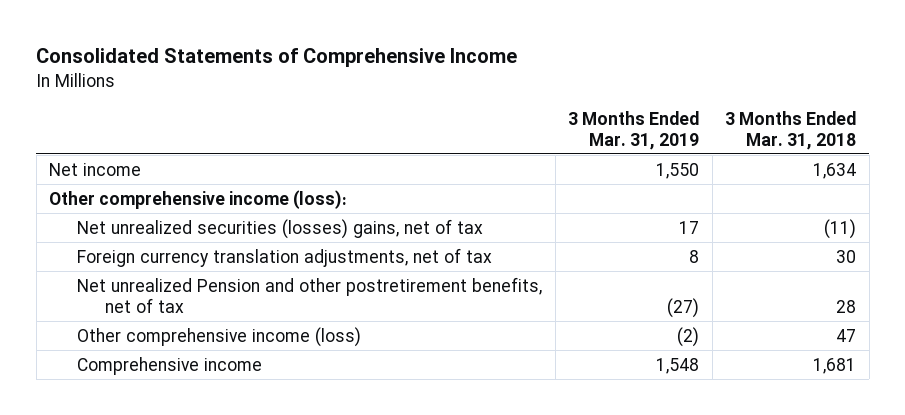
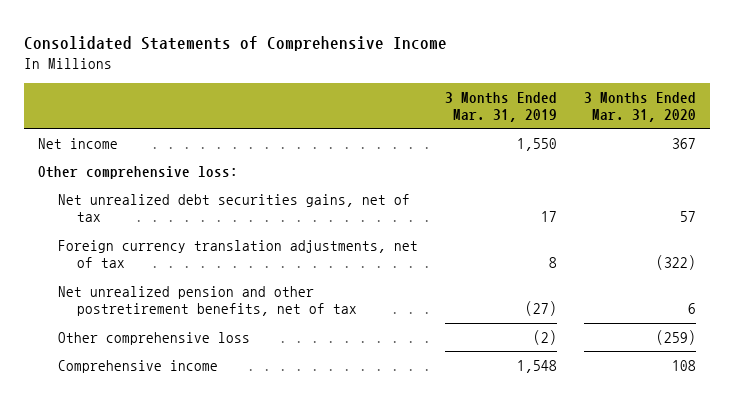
[725,110,857,150] 3 Months Ended Mar. 31, 2018 -> none
none -> [584,91,697,123] 3 Months Ended Mar. 31, 2020
[49,189,348,209] Other comprehensive income (loss): -> [38,165,239,179] Other comprehensive loss:
[76,218,483,239] Net unrealized securities (losses) gains, net of tax -> [57,193,410,223] Net unrealized debt securities gains, net of tax
[76,276,542,313] Net unrealized Pension and other postretirement benefits, net of tax -> [57,285,358,317] Net unrealized pension and other postretirement benefits, net of tax
[76,326,361,347] Other comprehensive income (loss) -> [57,331,250,345] Other comprehensive loss

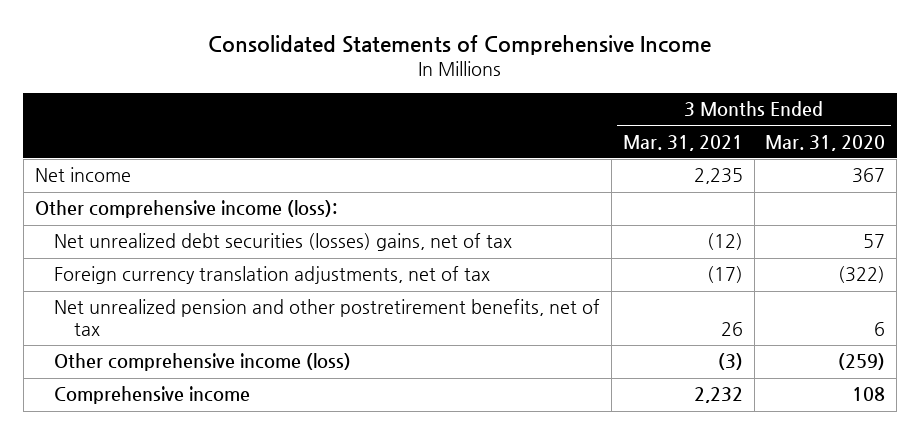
[445,91,558,123] 3 Months Ended Mar. 31, 2019 -> none
none -> [622,134,743,151] Mar. 31, 2021
[38,165,239,179] Other comprehensive loss: -> [34,200,337,219] Other comprehensive income (loss):
[57,193,410,223] Net unrealized debt securities gains, net of tax -> [54,233,513,252] Net unrealized debt securities (losses) gains, net of tax
[57,331,250,345] Other comprehensive loss -> [54,353,352,372] Other comprehensive income (loss)

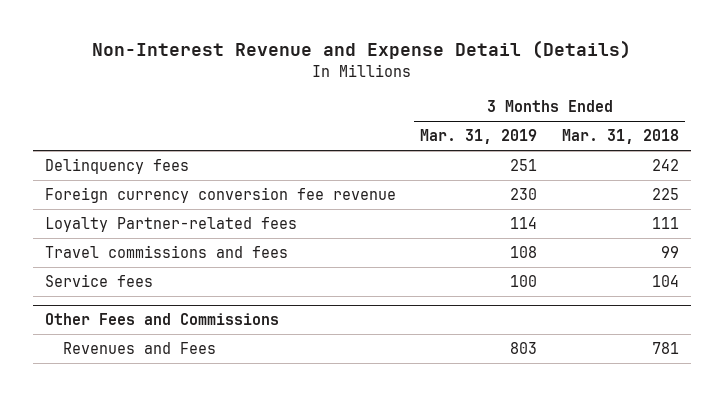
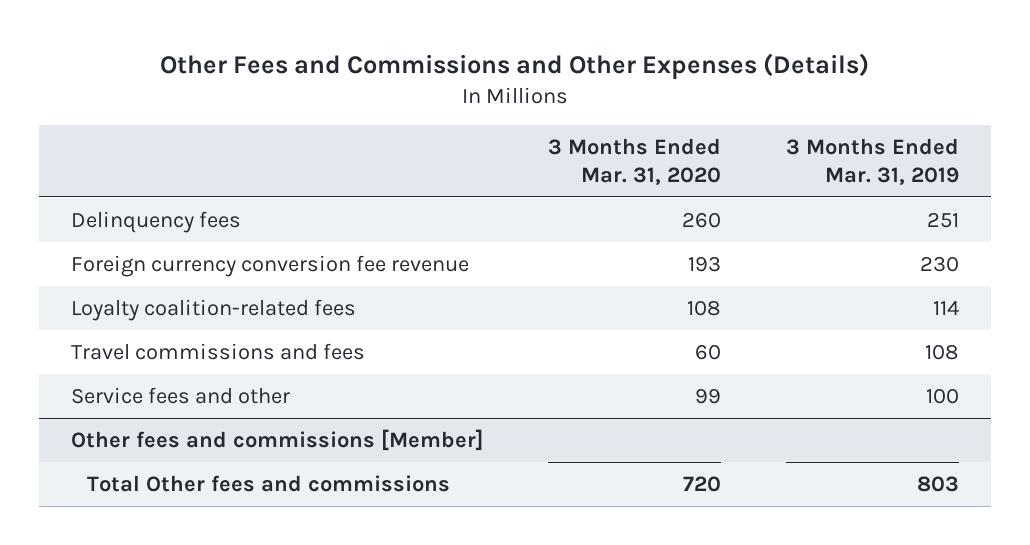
[91,40,631,60] Non-Interest Revenue and Expense Detail (Details) -> [159,52,869,80] Other Fees and Commissions and Other Expenses (Details)
[561,129,679,145] Mar. 31, 2018 -> none
none -> [547,137,721,185] 3 Months Ended Mar. 31, 2020
[45,217,298,233] Loyalty Partner-related fees -> [71,298,357,321] Loyalty coalition-related fees
[45,274,154,288] Service fees -> [71,386,291,404] Service fees and other
[45,313,280,326] Other Fees and Commissions -> [71,428,484,451] Other fees and commissions [Member]
[62,342,216,355] Revenues and Fees -> [87,474,451,492] Total Other fees and commissions

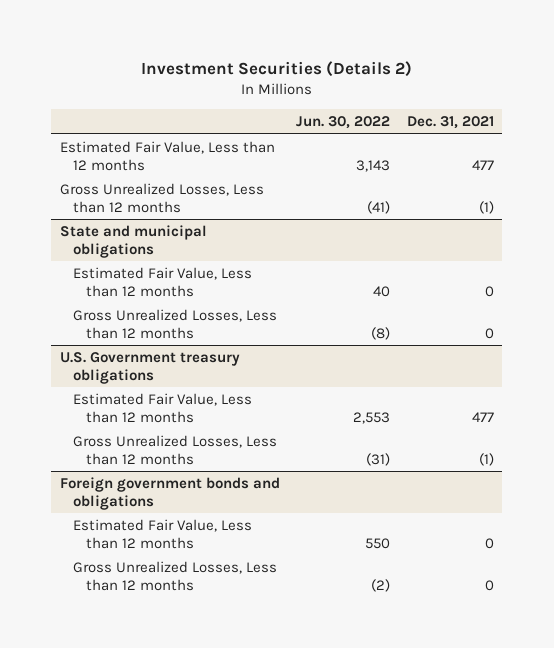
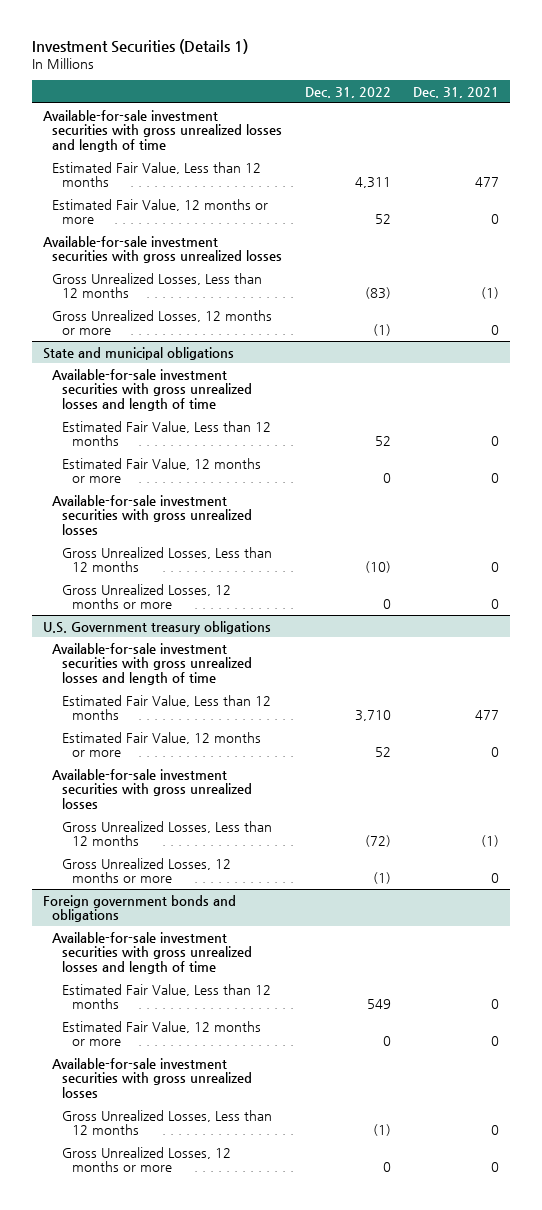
[140,61,412,78] Investment Securities (Details 2) -> [31,39,248,55] Investment Securities (Details 1)
[296,116,391,130] Jun. 30, 2022 -> none
none -> [304,86,391,98] Dec. 31, 2022
none -> [42,109,283,153] Available-for-sale investment securities with gross unrealized losses and length of time
none -> [52,198,269,225] Estimated Fair Value, 12 months or more
none -> [42,235,283,264] Available-for-sale investment securities with gross unrealized losses
none -> [52,309,273,336] Gross Unrealized Losses, 12 months or more
none -> [52,368,252,412] Available-for-sale investment securities with gross unrealized losses and length of time
none -> [61,457,261,484] Estimated Fair Value, 12 months or more
none -> [52,494,252,536] Available-for-sale investment securities with gross unrealized losses
none -> [61,583,231,610] Gross Unrealized Losses, 12 months or more
none -> [52,642,252,686] Available-for-sale investment securities with gross unrealized losses and length of time
none -> [61,731,261,758] Estimated Fair Value, 12 months or more
none -> [52,768,252,810] Available-for-sale investment securities with gross unrealized losses
none -> [61,857,231,884] Gross Unrealized Losses, 12 months or more
none -> [52,931,252,975] Available-for-sale investment securities with gross unrealized losses and length of time
none -> [61,1020,261,1047] Estimated Fair Value, 12 months or more
none -> [52,1057,252,1099] Available-for-sale investment securities with gross unrealized losses
none -> [61,1146,231,1173] Gross Unrealized Losses, 12 months or more

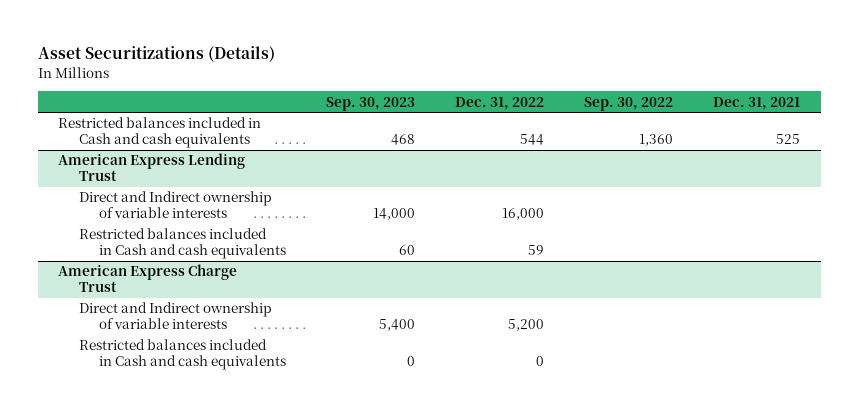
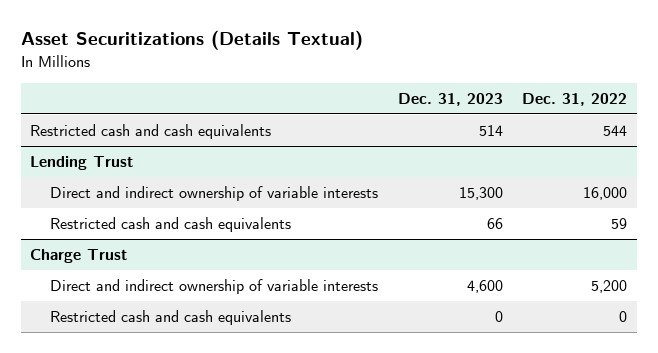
[38,46,276,63] Asset Securitizations (Details) -> [20,30,363,51] Asset Securitizations (Details Textual)
[326,96,416,111] Sep. 30, 2023 -> none
[584,96,674,111] Sep. 30, 2022 -> none
[713,96,801,110] Dec. 31, 2021 -> none
none -> [397,92,503,106] Dec. 31, 2023
[58,117,262,149] Restricted balances included in Cash and cash equivalents -> [30,124,272,140] Restricted cash and cash equivalents
[58,153,246,182] American Express Lending Trust -> [30,156,134,171] Lending Trust
[78,191,272,219] Direct and Indirect ownership of variable interests -> [50,186,379,202] Direct and indirect ownership of variable interests
[78,228,286,260] Restricted balances included in Cash and cash equivalents -> [50,217,292,233] Restricted cash and cash equivalents
[58,264,238,293] American Express Charge Trust -> [30,249,128,264] Charge Trust
[78,302,272,330] Direct and Indirect ownership of variable interests -> [50,279,379,295] Direct and indirect ownership of variable interests
[78,339,286,371] Restricted balances included in Cash and cash equivalents -> [50,310,292,326] Restricted cash and cash equivalents

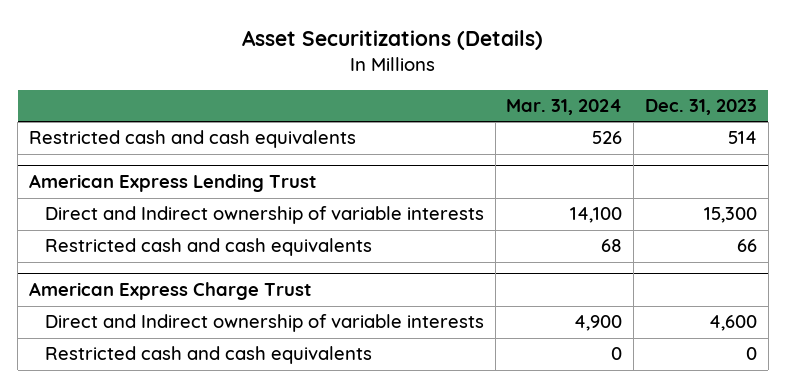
[20,30,363,51] Asset Securitizations (Details Textual) -> [241,30,543,51] Asset Securitizations (Details)
[522,92,628,106] Dec. 31, 2022 -> none
none -> [506,98,623,115] Mar. 31, 2024
[30,156,134,171] Lending Trust -> [28,174,317,193] American Express Lending Trust
[50,186,379,202] Direct and indirect ownership of variable interests -> [45,206,485,225] Direct and Indirect ownership of variable interests
[30,249,128,264] Charge Trust -> [28,282,312,301] American Express Charge Trust
[50,279,379,295] Direct and indirect ownership of variable interests -> [45,314,485,333] Direct and Indirect ownership of variable interests

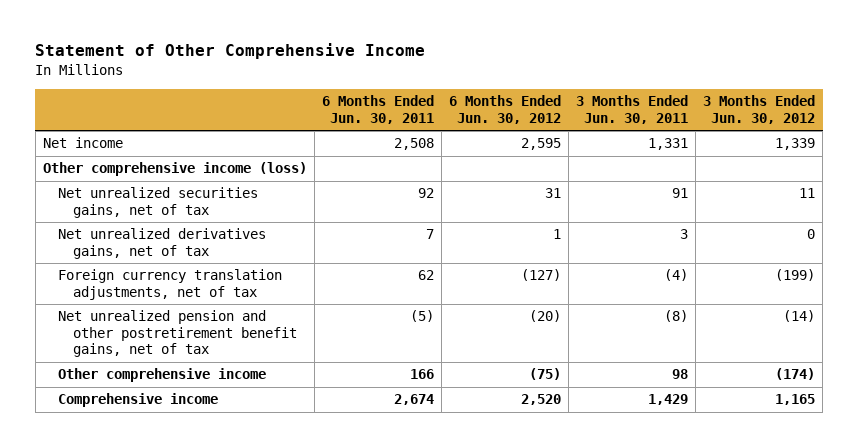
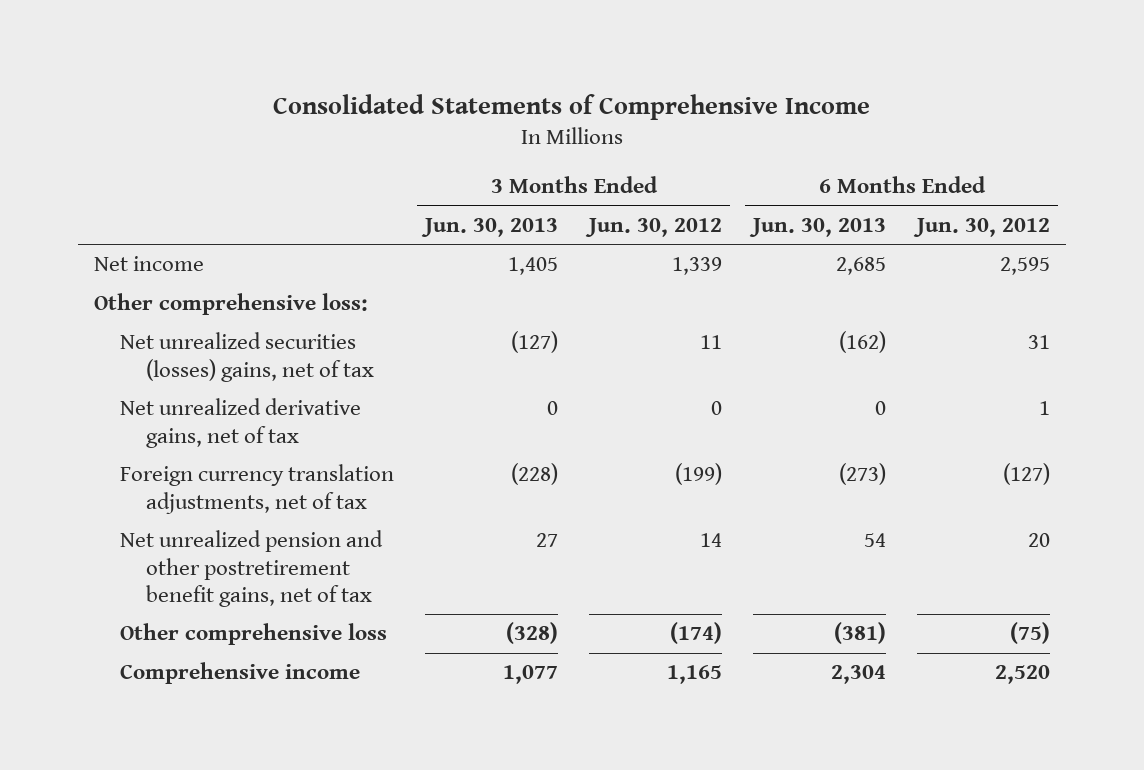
[35,43,426,60] Statement of Other Comprehensive Income -> [272,93,870,120] Consolidated Statements of Comprehensive Income
[321,95,434,124] 6 Months Ended Jun. 30, 2011 -> none
[575,95,688,124] 3 Months Ended Jun. 30, 2011 -> none
none -> [421,217,559,237] Jun. 30, 2013
none -> [749,217,887,237] Jun. 30, 2013
[42,162,307,177] Other comprehensive income (loss) -> [93,293,368,316] Other comprehensive loss:
[57,187,258,218] Net unrealized securities gains, net of tax -> [120,332,375,382] Net unrealized securities (losses) gains, net of tax
[57,228,266,259] Net unrealized derivatives gains, net of tax -> [120,398,362,448] Net unrealized derivative gains, net of tax
[528,310,561,323] (20) -> [1028,533,1051,548] 20
[783,310,816,323] (14) -> [700,533,723,548] 14
[57,368,266,383] Other comprehensive income -> [120,623,388,646] Other comprehensive loss

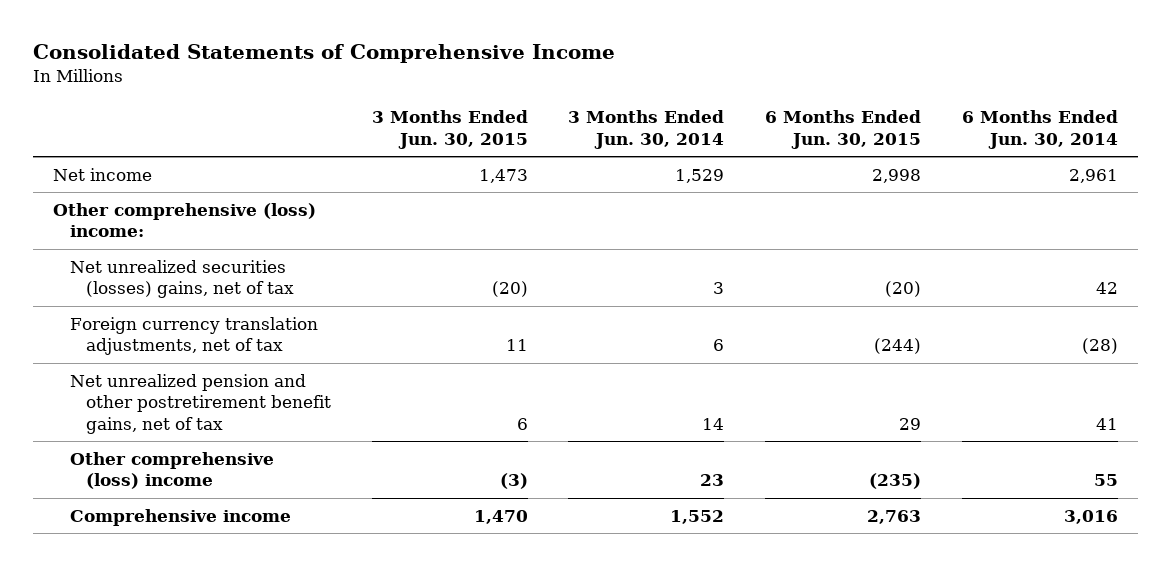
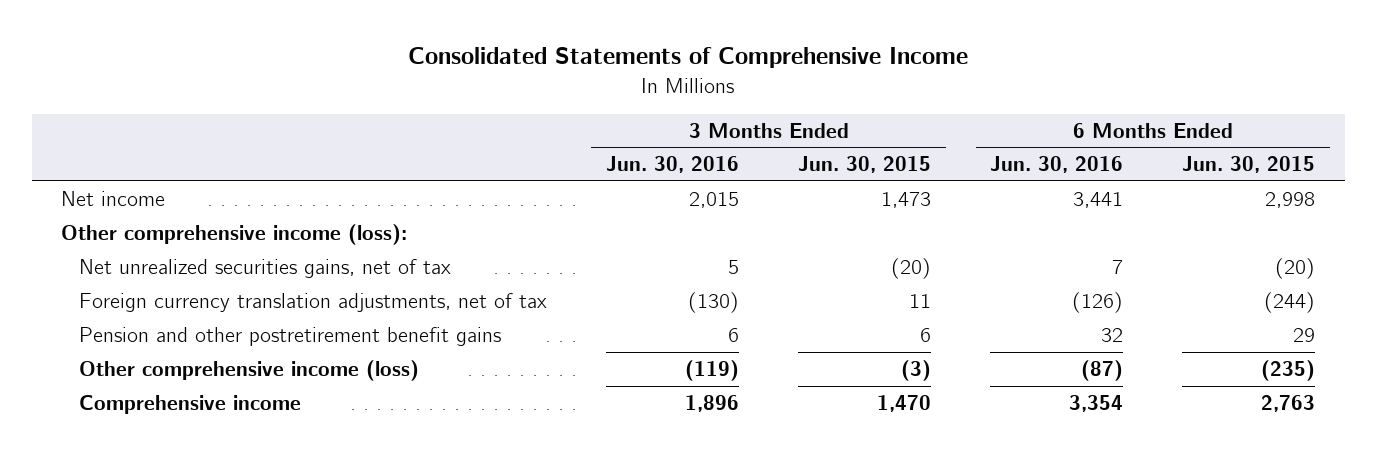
[568,110,725,149] 3 Months Ended Jun. 30, 2014 -> none
[961,110,1118,149] 6 Months Ended Jun. 30, 2014 -> none
none -> [606,156,740,174] Jun. 30, 2016
none -> [990,156,1124,174] Jun. 30, 2016
[53,202,317,238] Other comprehensive (loss) income: -> [61,224,408,246] Other comprehensive income (loss):
[69,259,295,299] Net unrealized securities (losses) gains, net of tax -> [79,259,452,279] Net unrealized securities gains, net of tax
[69,373,332,434] Net unrealized pension and other postretirement benefit gains, net of tax -> [79,327,502,347] Pension and other postretirement benefit gains
[69,451,274,490] Other comprehensive (loss) income -> [79,360,420,382] Other comprehensive income (loss)

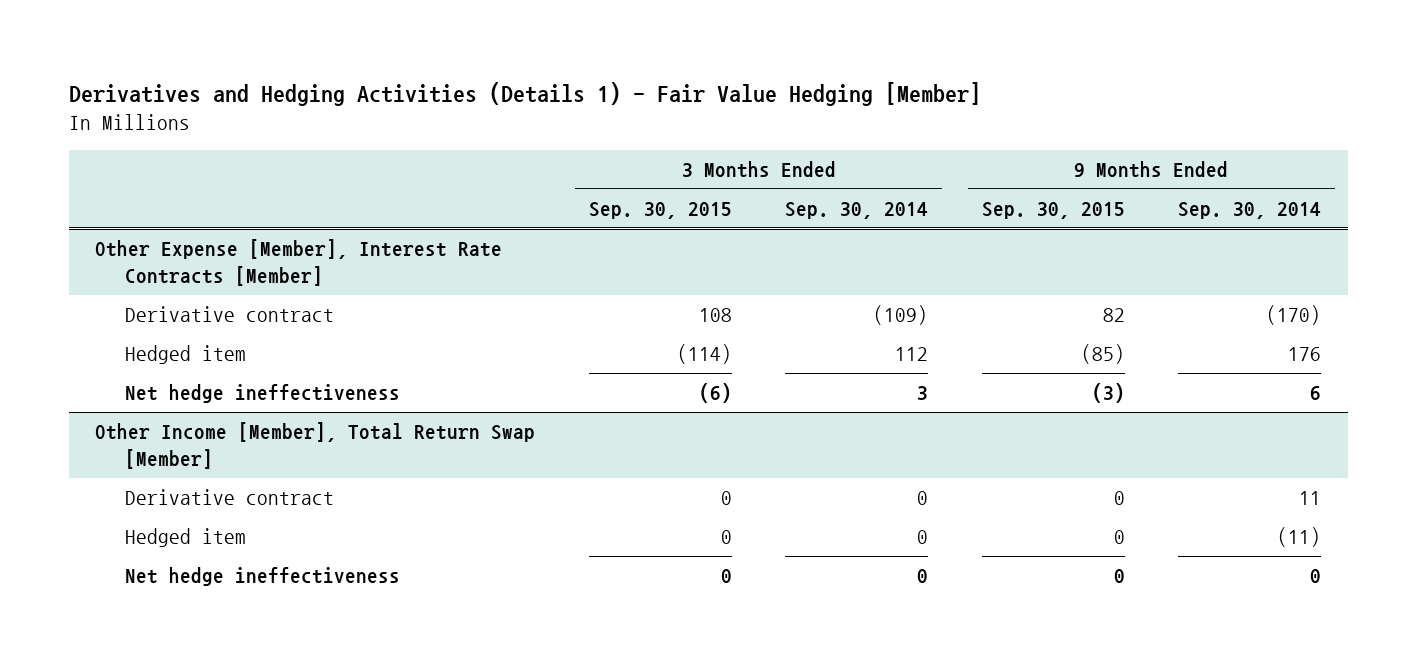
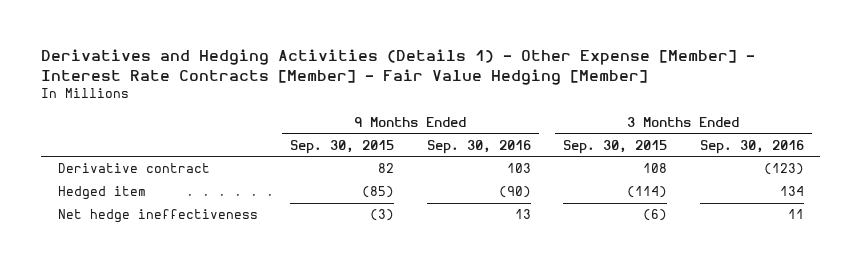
[68,81,981,106] Derivatives and Hedging Activities (Details 1) - Fair Value Hedging [Member] -> [41,49,756,85] Derivatives and Hedging Activities (Details 1) - Other Expense [Member] - Interest Rate Contracts [Member] - Fair Value Hedging [Member]
[785,201,929,219] Sep. 30, 2014 -> none
[1178,201,1322,219] Sep. 30, 2014 -> none
none -> [426,139,531,154] Sep. 30, 2016
none -> [699,139,804,154] Sep. 30, 2016
[95,239,503,286] Other Expense [Member], Interest Rate Contracts [Member] -> none
[95,422,536,469] Other Income [Member], Total Return Swap [Member] -> none
[125,489,335,506] Derivative contract -> none
[125,528,247,548] Hedged item -> none
[125,567,401,587] Net hedge ineffectiveness -> none

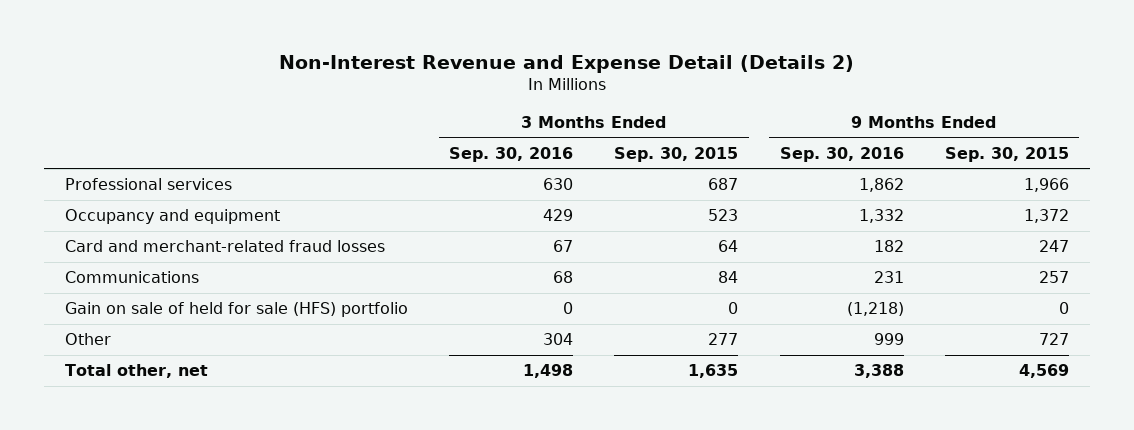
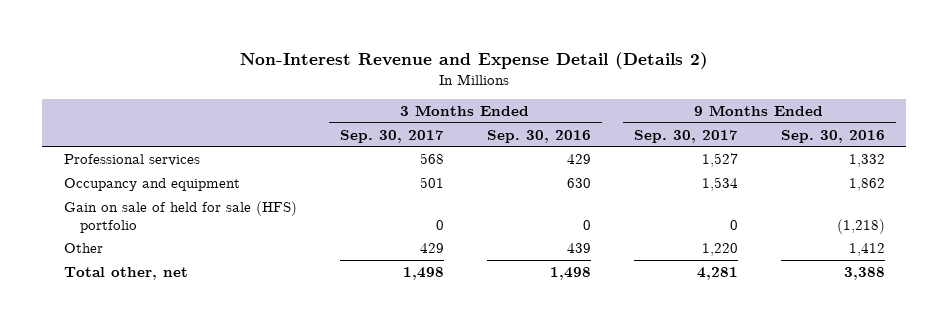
[614,146,739,162] Sep. 30, 2015 -> none
[945,146,1070,162] Sep. 30, 2015 -> none
none -> [339,129,444,143] Sep. 30, 2017
none -> [633,129,738,143] Sep. 30, 2017
[64,240,385,253] Card and merchant-related fraud losses -> none
[64,271,199,284] Communications -> none
[543,178,574,191] 630 -> [566,153,591,164] 429
[858,178,904,193] 1,862 -> [848,153,885,167] 1,332
[543,209,574,222] 429 -> [566,177,591,188] 630
[858,209,904,224] 1,332 -> [848,177,885,191] 1,862
[543,333,574,346] 304 -> [566,242,591,253] 439
[873,333,904,346] 999 -> [848,242,885,256] 1,412

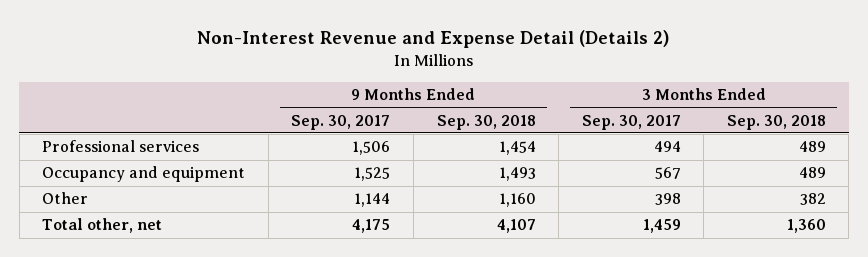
[486,129,591,143] Sep. 30, 2016 -> none
[780,129,885,143] Sep. 30, 2016 -> none
none -> [436,114,536,130] Sep. 30, 2018
none -> [726,114,826,130] Sep. 30, 2018
[63,200,297,233] Gain on sale of held for sale (HFS) portfolio -> none
[419,152,444,164] 568 -> [653,141,681,153] 494
[701,152,738,167] 1,527 -> [352,141,391,156] 1,506
[419,176,444,188] 501 -> [654,167,681,180] 567
[701,176,738,191] 1,534 -> [354,167,391,182] 1,525
[419,242,444,253] 429 -> [654,193,681,206] 398
[701,242,738,256] 1,220 -> [354,193,391,208] 1,144
[402,266,444,280] 1,498 -> [642,219,681,234] 1,459
[696,266,738,280] 4,281 -> [352,219,391,234] 4,175

